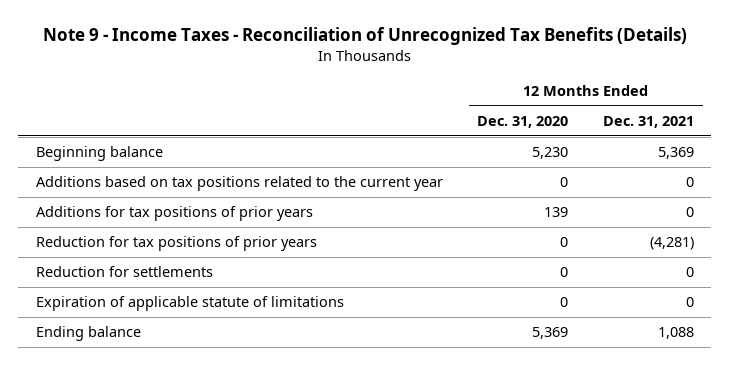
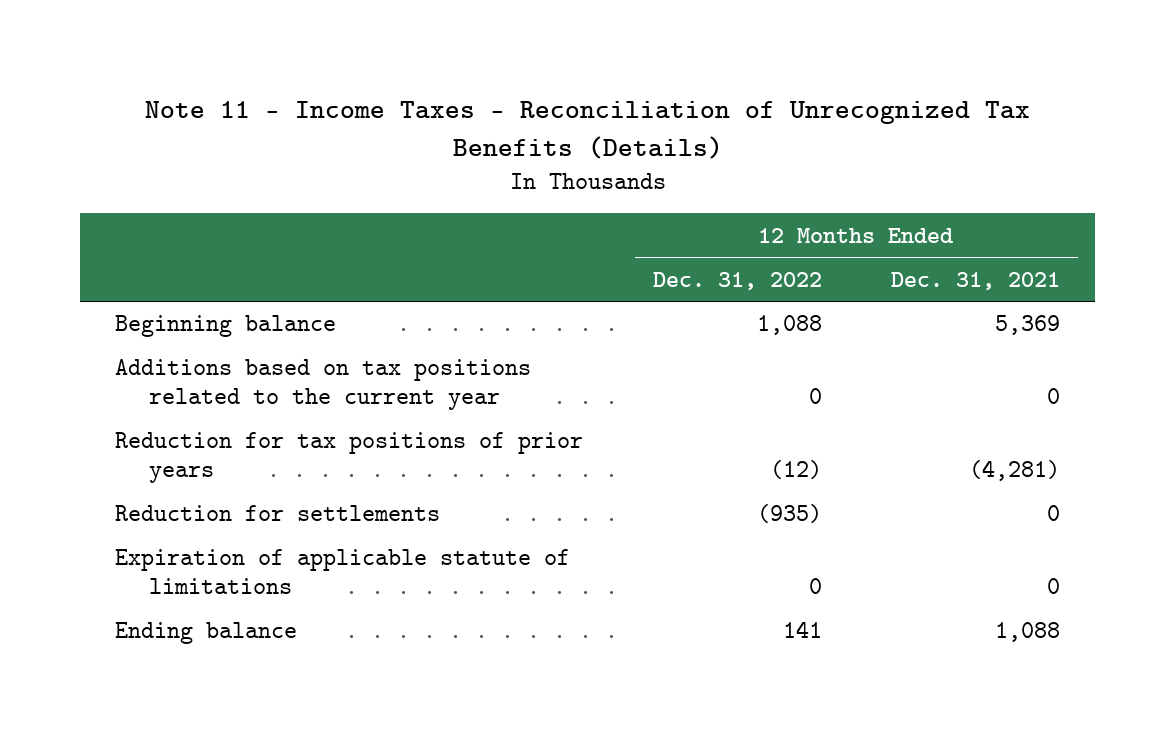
[42,27,687,46] Note 9 - Income Taxes - Reconciliation of Unrecognized Tax Benefits (Details) -> [144,101,1030,160] Note 11 - Income Taxes - Reconciliation of Unrecognized Tax Benefits (Details)
[477,115,569,128] Dec. 31, 2020 -> none
none -> [652,271,822,290] Dec. 31, 2022
[35,206,313,222] Additions for tax positions of prior years -> none

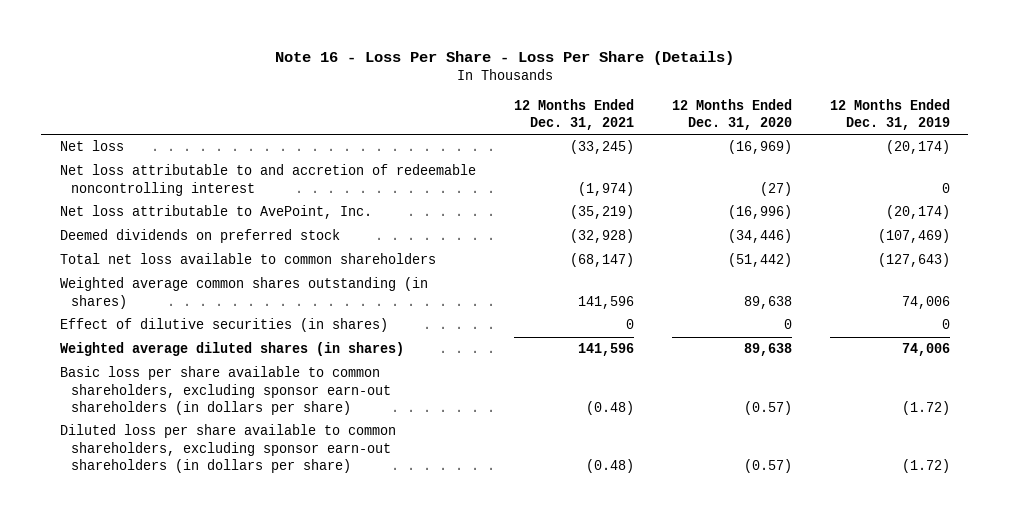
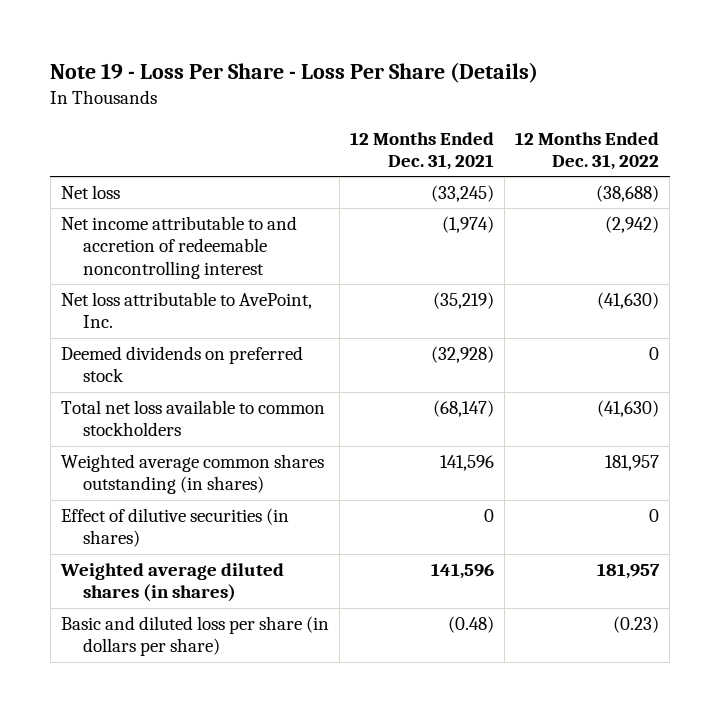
[274,51,734,66] Note 16 - Loss Per Share - Loss Per Share (Details) -> [50,62,539,84] Note 19 - Loss Per Share - Loss Per Share (Details)
[671,98,792,130] 12 Months Ended Dec. 31, 2020 -> none
[829,98,950,130] 12 Months Ended Dec. 31, 2019 -> none
none -> [515,131,660,171] 12 Months Ended Dec. 31, 2022
[60,164,477,196] Net loss attributable to and accretion of redeemable noncontrolling interest -> [60,216,297,279] Net income attributable to and accretion of redeemable noncontrolling interest
[60,253,437,265] Total net loss available to common shareholders -> [60,400,325,437] Total net loss available to common stockholders
[60,424,397,473] Diluted loss per share available to common shareholders, excluding sponsor earn-out shareholders (in dollars per share) -> none
[60,366,391,415] Basic loss per share available to common shareholders, excluding sponsor earn-out shareholders (in dollars per share) -> [60,616,329,657] Basic and diluted loss per share (in dollars per share)

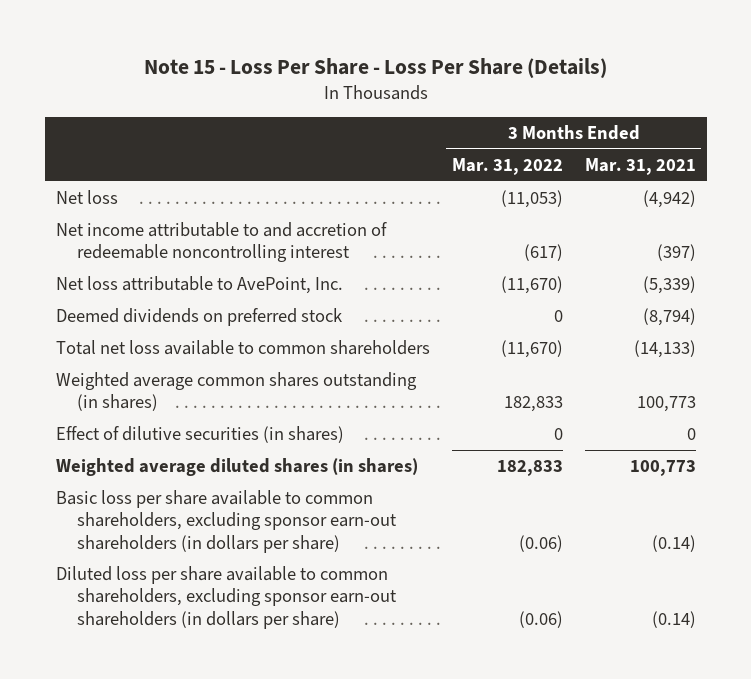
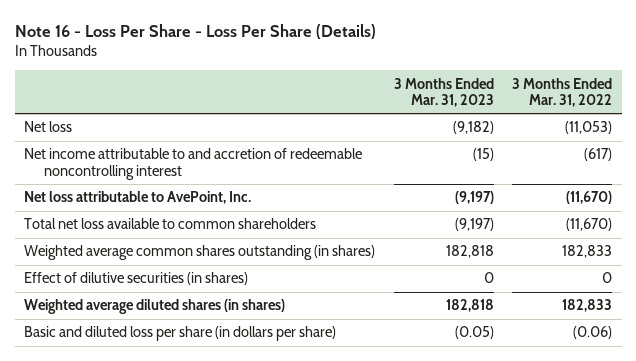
[143,57,607,78] Note 15 - Loss Per Share - Loss Per Share (Details) -> [14,23,376,39] Note 16 - Loss Per Share - Loss Per Share (Details)
[584,157,696,175] Mar. 31, 2021 -> none
none -> [393,77,494,107] 3 Months Ended Mar. 31, 2023
[55,307,342,326] Deemed dividends on preferred stock -> none
[55,565,397,629] Diluted loss per share available to common shareholders, excluding sponsor earn-out shareholders (in dollars per share) -> none
[55,489,397,553] Basic loss per share available to common shareholders, excluding sponsor earn-out shareholders (in dollars per share) -> [23,326,336,342] Basic and diluted loss per share (in dollars per share)

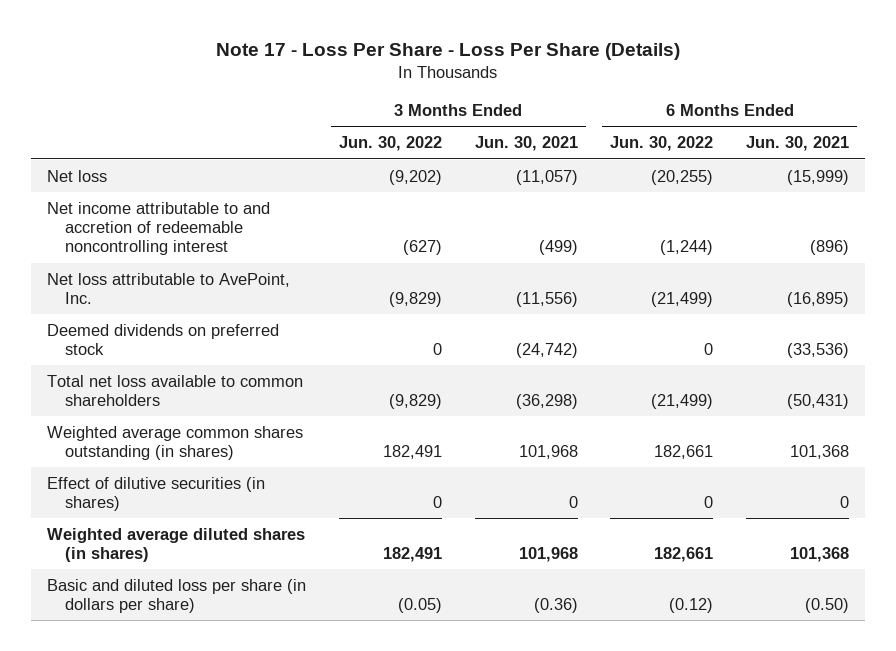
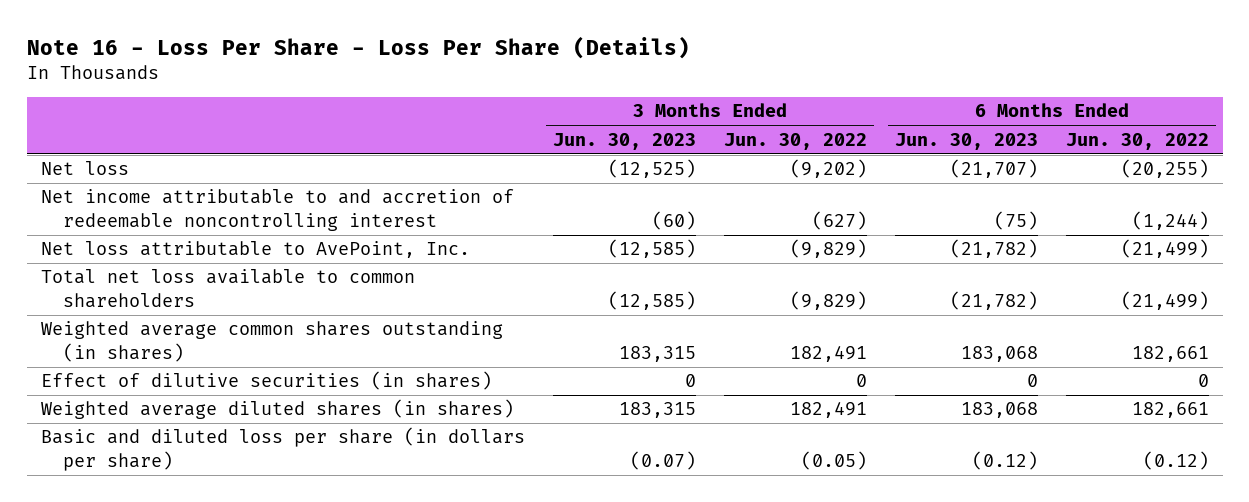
[216,43,681,61] Note 17 - Loss Per Share - Loss Per Share (Details) -> [26,35,690,59] Note 16 - Loss Per Share - Loss Per Share (Details)
[474,136,578,152] Jun. 30, 2021 -> none
[745,136,849,152] Jun. 30, 2021 -> none
none -> [552,132,696,150] Jun. 30, 2023
none -> [894,132,1038,150] Jun. 30, 2023
[47,323,280,355] Deemed dividends on preferred stock -> none

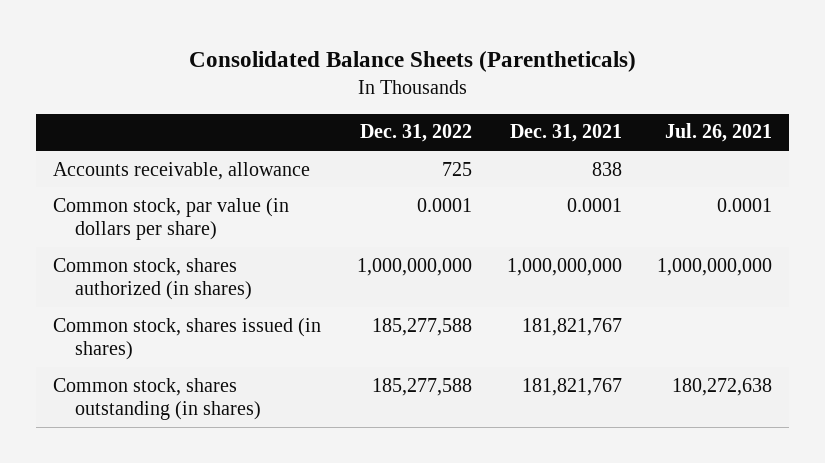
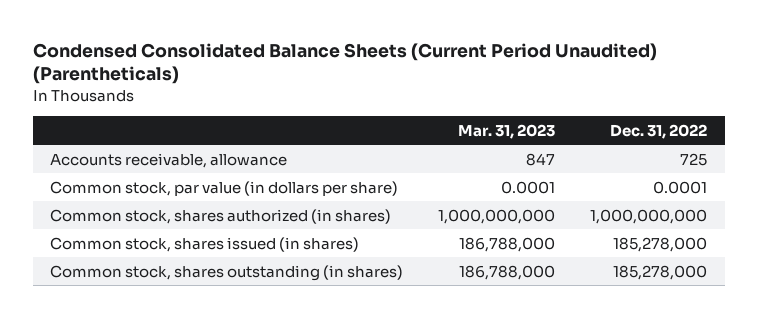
[188,50,636,72] Consolidated Balance Sheets (Parentheticals) -> [32,42,657,85] Condensed Consolidated Balance Sheets (Current Period Unaudited) (Parentheticals)
[509,124,622,143] Dec. 31, 2021 -> none
[664,123,772,143] Jul. 26, 2021 -> none
none -> [458,123,556,139] Mar. 31, 2023
[371,317,472,336] 185,277,588 -> [613,236,708,252] 185,278,000
[371,377,472,396] 185,277,588 -> [613,264,708,280] 185,278,000

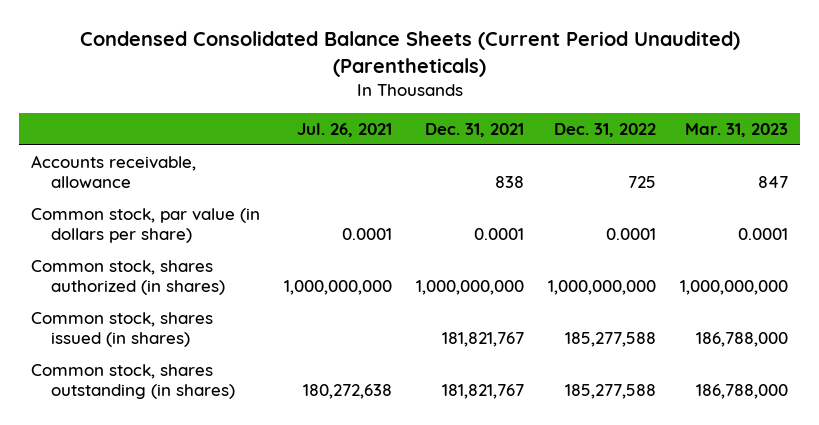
none -> [297,123,393,138] Jul. 26, 2021
none -> [425,123,525,138] Dec. 31, 2021
[613,236,708,252] 185,278,000 -> [565,332,657,348] 185,277,588
[613,264,708,280] 185,278,000 -> [565,384,657,400] 185,277,588

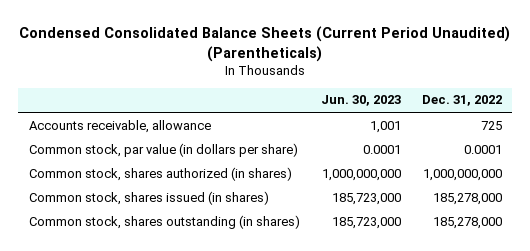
[297,123,393,138] Jul. 26, 2021 -> none
[425,123,525,138] Dec. 31, 2021 -> none
[685,123,789,138] Mar. 31, 2023 -> none
none -> [320,95,401,107] Jun. 30, 2023
[565,332,657,348] 185,277,588 -> [432,192,502,205] 185,278,000
[565,384,657,400] 185,277,588 -> [432,216,502,229] 185,278,000

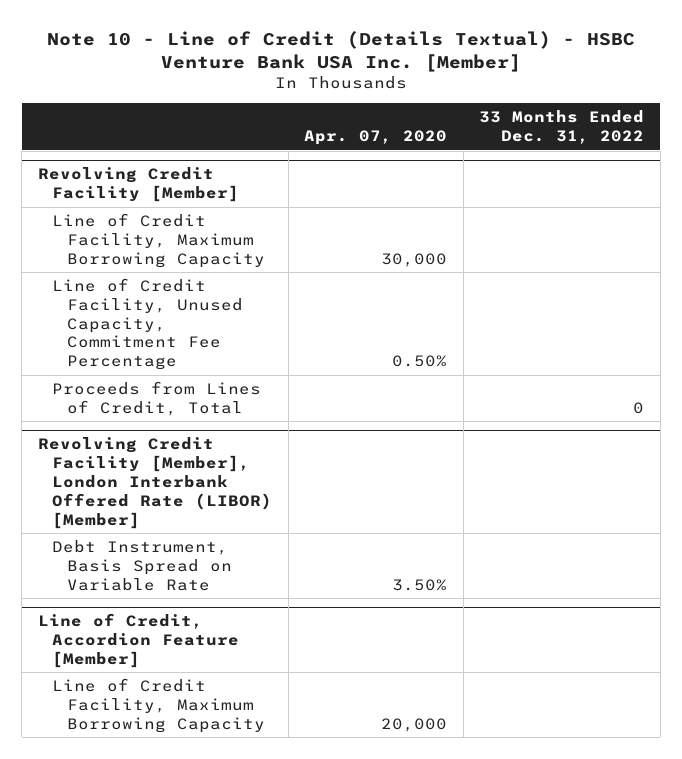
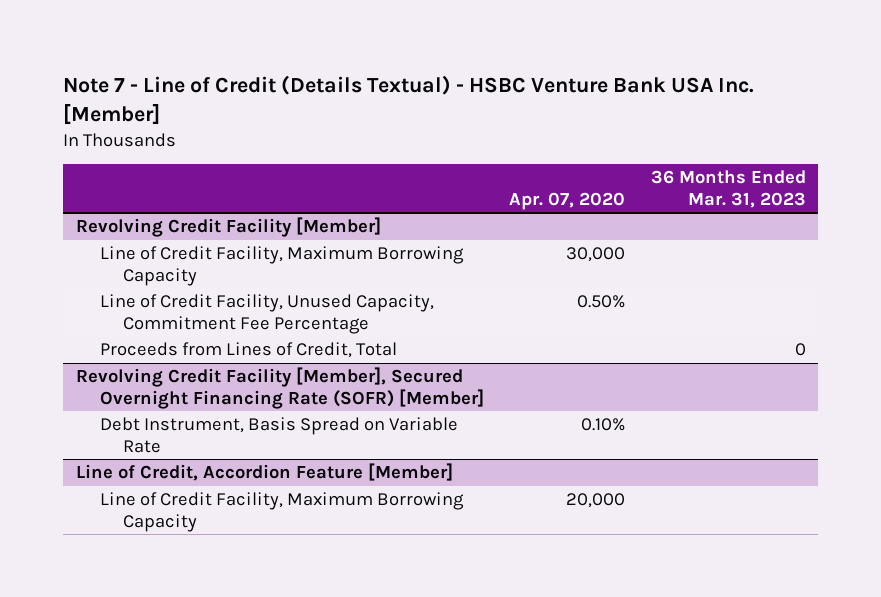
[46,30,635,73] Note 10 - Line of Credit (Details Textual) - HSBC Venture Bank USA Inc. [Member] -> [63,74,755,125] Note 7 - Line of Credit (Details Textual) - HSBC Venture Bank USA Inc. [Member]
[479,110,645,145] 33 Months Ended Dec. 31, 2022 -> none
none -> [650,170,806,208] 36 Months Ended Mar. 31, 2023
[37,437,273,529] Revolving Credit Facility [Member], London Interbank Offered Rate (LIBOR) [Member] -> none
none -> [75,367,484,409] Revolving Credit Facility [Member], Secured Overnight Financing Rate (SOFR) [Member]
[392,578,448,591] 3.50% -> [581,418,626,432] 0.10%

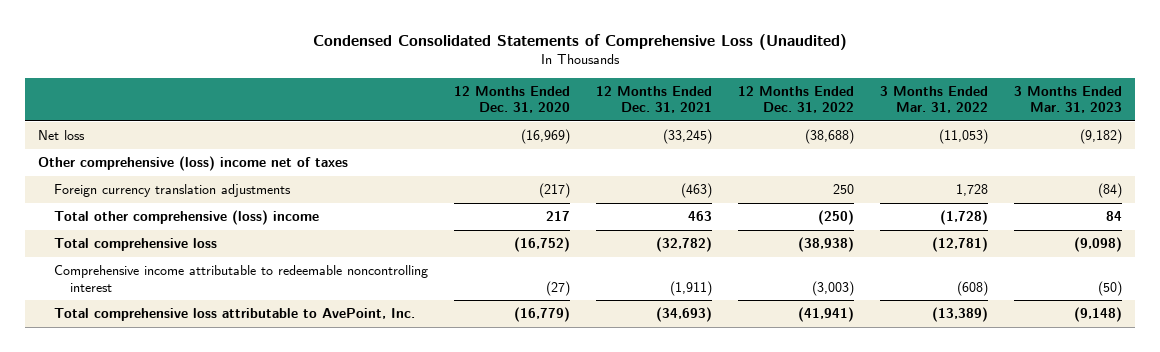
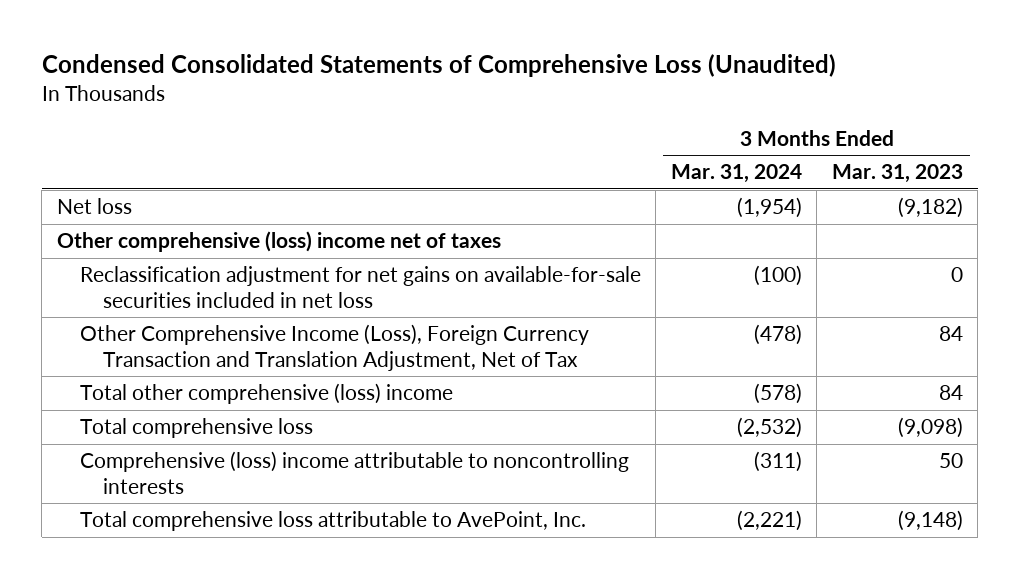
[453,85,570,114] 12 Months Ended Dec. 31, 2020 -> none
[595,85,712,114] 12 Months Ended Dec. 31, 2021 -> none
[738,85,855,114] 12 Months Ended Dec. 31, 2022 -> none
[880,85,989,114] 3 Months Ended Mar. 31, 2022 -> none
none -> [670,164,802,184] Mar. 31, 2024
none -> [79,266,641,308] Reclassification adjustment for net gains on available-for-sale securities included in net loss
[53,184,291,198] Foreign currency translation adjustments -> [79,324,589,371] Other Comprehensive Income (Loss), Foreign Currency Transaction and Translation Adjustment, Net of Tax
[1098,183,1123,199] (84) -> [938,326,963,342] 84
[53,265,428,292] Comprehensive income attributable to redeemable noncontrolling interest -> [79,451,629,494] Comprehensive (loss) income attributable to noncontrolling interests
[1098,280,1123,296] (50) -> [938,453,963,469] 50

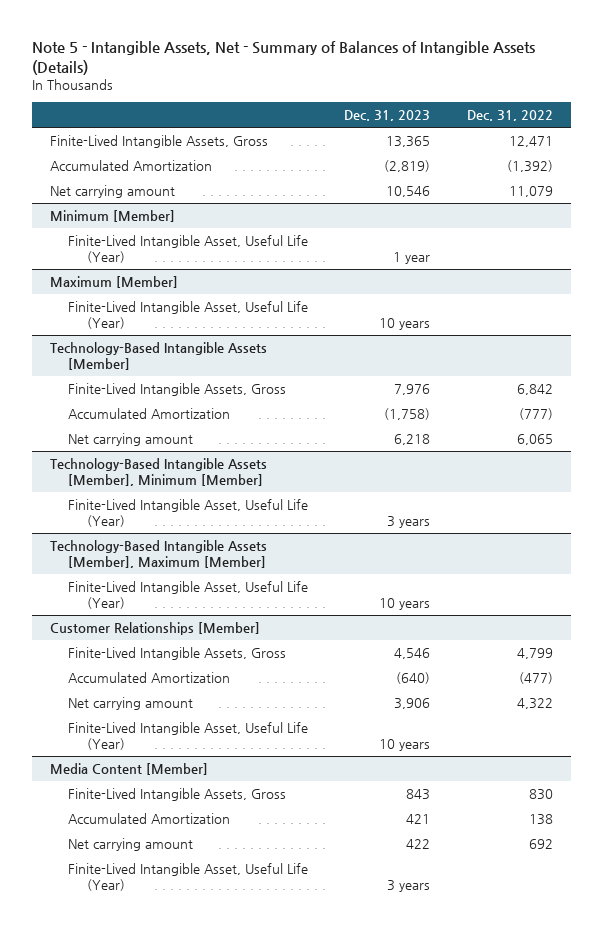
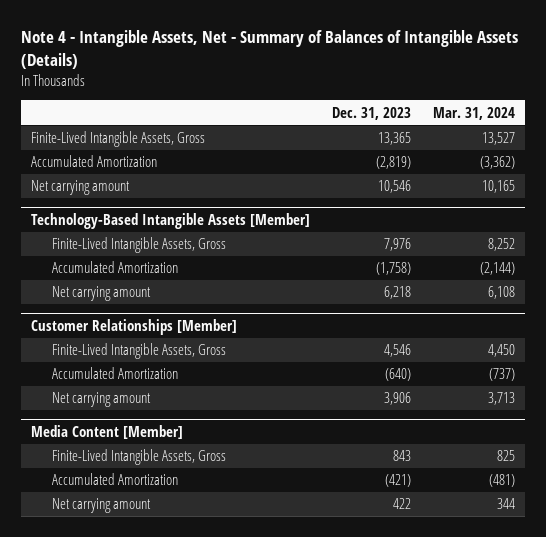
[31,40,535,75] Note 5 - Intangible Assets, Net - Summary of Balances of Intangible Assets (Details) -> [20,30,518,69] Note 4 - Intangible Assets, Net - Summary of Balances of Intangible Assets (Details)
[466,110,553,122] Dec. 31, 2022 -> none
none -> [432,106,515,120] Mar. 31, 2024
[49,210,175,223] Minimum [Member] -> none
[68,235,309,263] Finite-Lived Intangible Asset, Useful Life (Year) -> none
[49,276,178,289] Maximum [Member] -> none
[68,301,309,329] Finite-Lived Intangible Asset, Useful Life (Year) -> none
[49,458,267,486] Technology-Based Intangible Assets [Member], Minimum [Member] -> none
[68,499,309,527] Finite-Lived Intangible Asset, Useful Life (Year) -> none
[49,540,267,568] Technology-Based Intangible Assets [Member], Maximum [Member] -> none
[68,581,309,609] Finite-Lived Intangible Asset, Useful Life (Year) -> none
[68,722,309,750] Finite-Lived Intangible Asset, Useful Life (Year) -> none
[406,814,431,825] 421 -> [385,474,412,488] (421)
[68,863,309,891] Finite-Lived Intangible Asset, Useful Life (Year) -> none

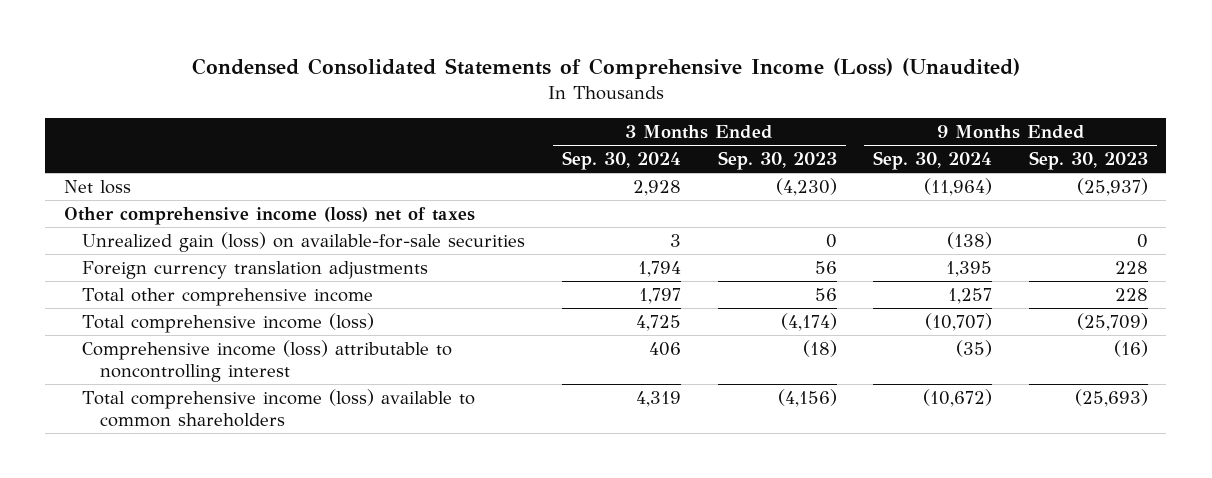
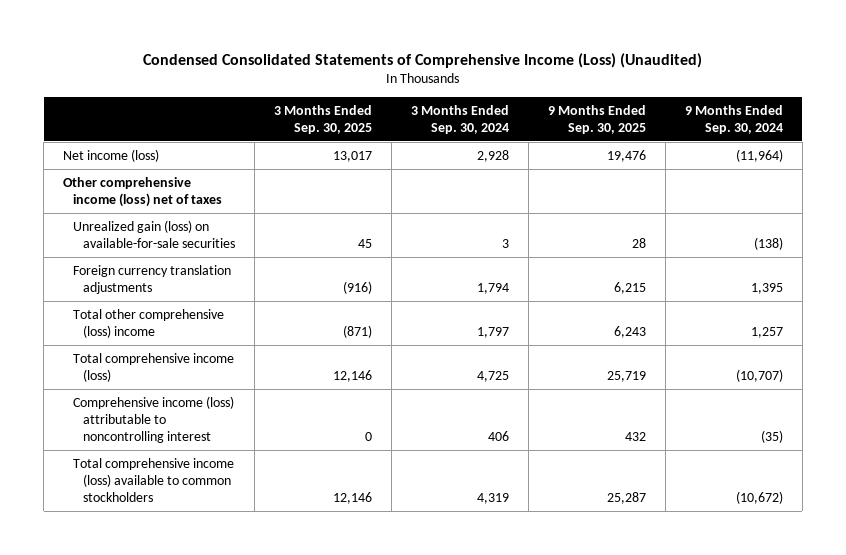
[717,151,837,171] Sep. 30, 2023 -> none
[1029,151,1149,171] Sep. 30, 2023 -> none
none -> [274,104,373,135] 3 Months Ended Sep. 30, 2025
none -> [547,104,646,135] 9 Months Ended Sep. 30, 2025
[63,179,131,194] Net loss -> [63,148,160,162] Net income (loss)
[82,287,374,306] Total other comprehensive income -> [73,308,225,338] Total other comprehensive (loss) income
[82,388,476,428] Total comprehensive income (loss) available to common shareholders -> [73,457,235,502] Total comprehensive income (loss) available to common stockholders

